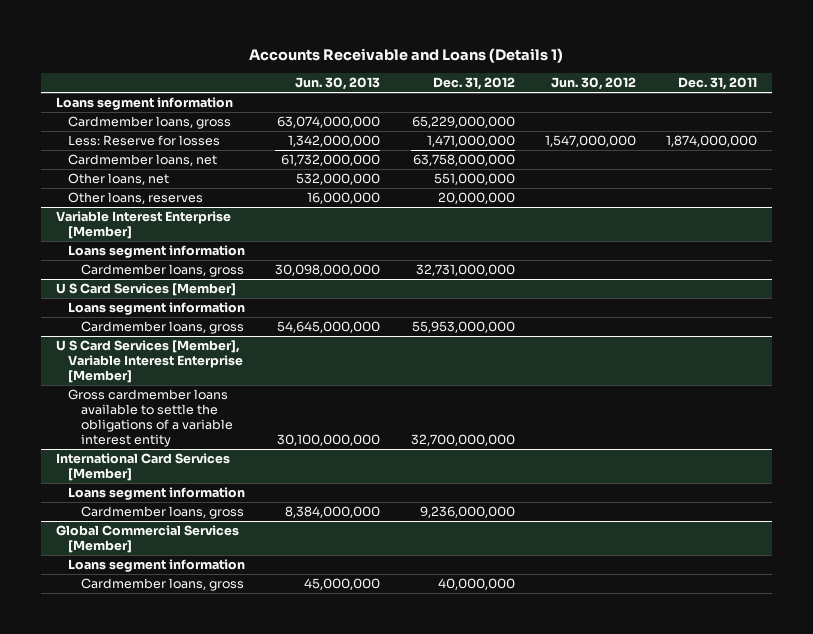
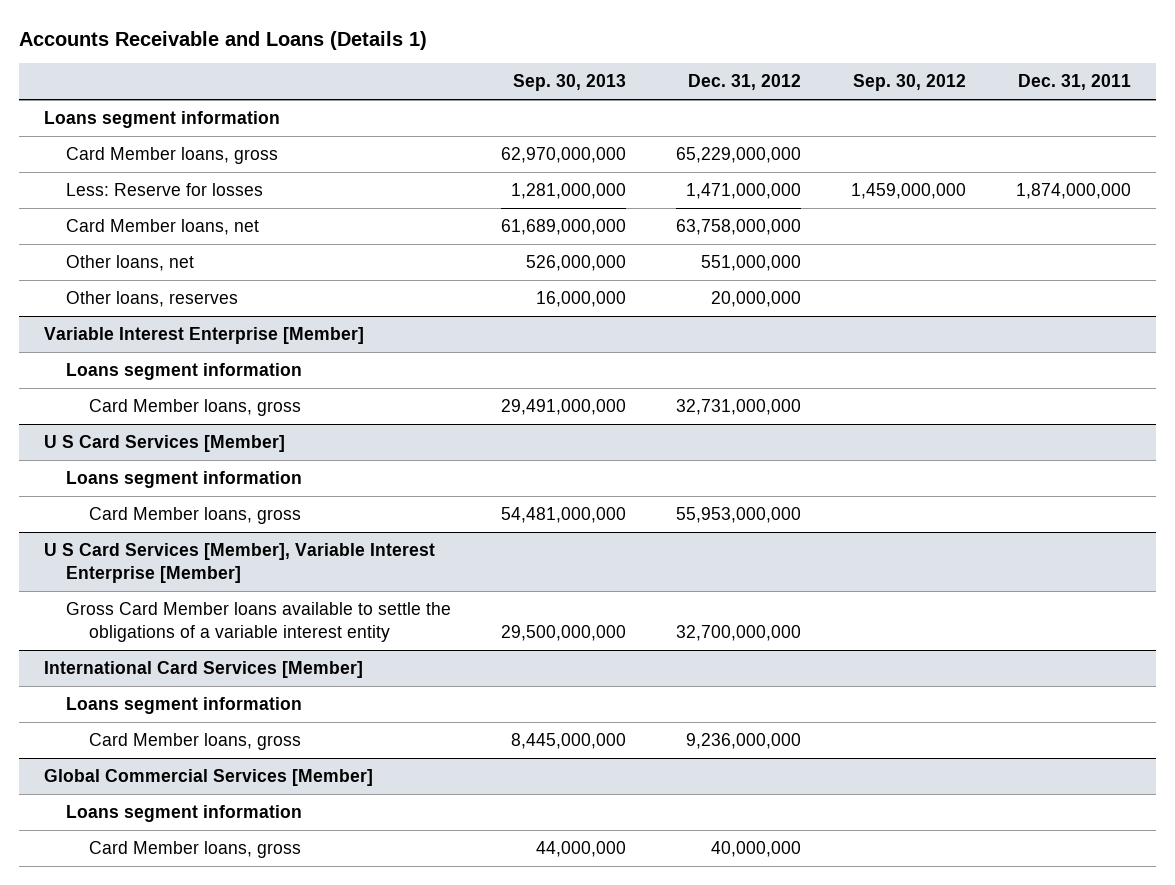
[295,77,381,91] Jun. 30, 2013 -> none
[550,77,636,91] Jun. 30, 2012 -> none
none -> [513,74,627,92] Sep. 30, 2013
none -> [853,74,967,92] Sep. 30, 2012
[68,116,232,130] Cardmember loans, gross -> [66,147,279,165] Card Member loans, gross
[68,154,218,167] Cardmember loans, net -> [66,219,260,236] Card Member loans, net
[80,264,244,278] Cardmember loans, gross -> [88,399,301,417] Card Member loans, gross
[80,321,244,335] Cardmember loans, gross -> [88,507,301,525] Card Member loans, gross
[68,389,233,447] Gross cardmember loans available to settle the obligations of a variable interest entity -> [66,602,452,642] Gross Card Member loans available to settle the obligations of a variable interest entity
[80,506,244,520] Cardmember loans, gross -> [88,733,301,751] Card Member loans, gross
[80,578,244,592] Cardmember loans, gross -> [88,841,301,859] Card Member loans, gross

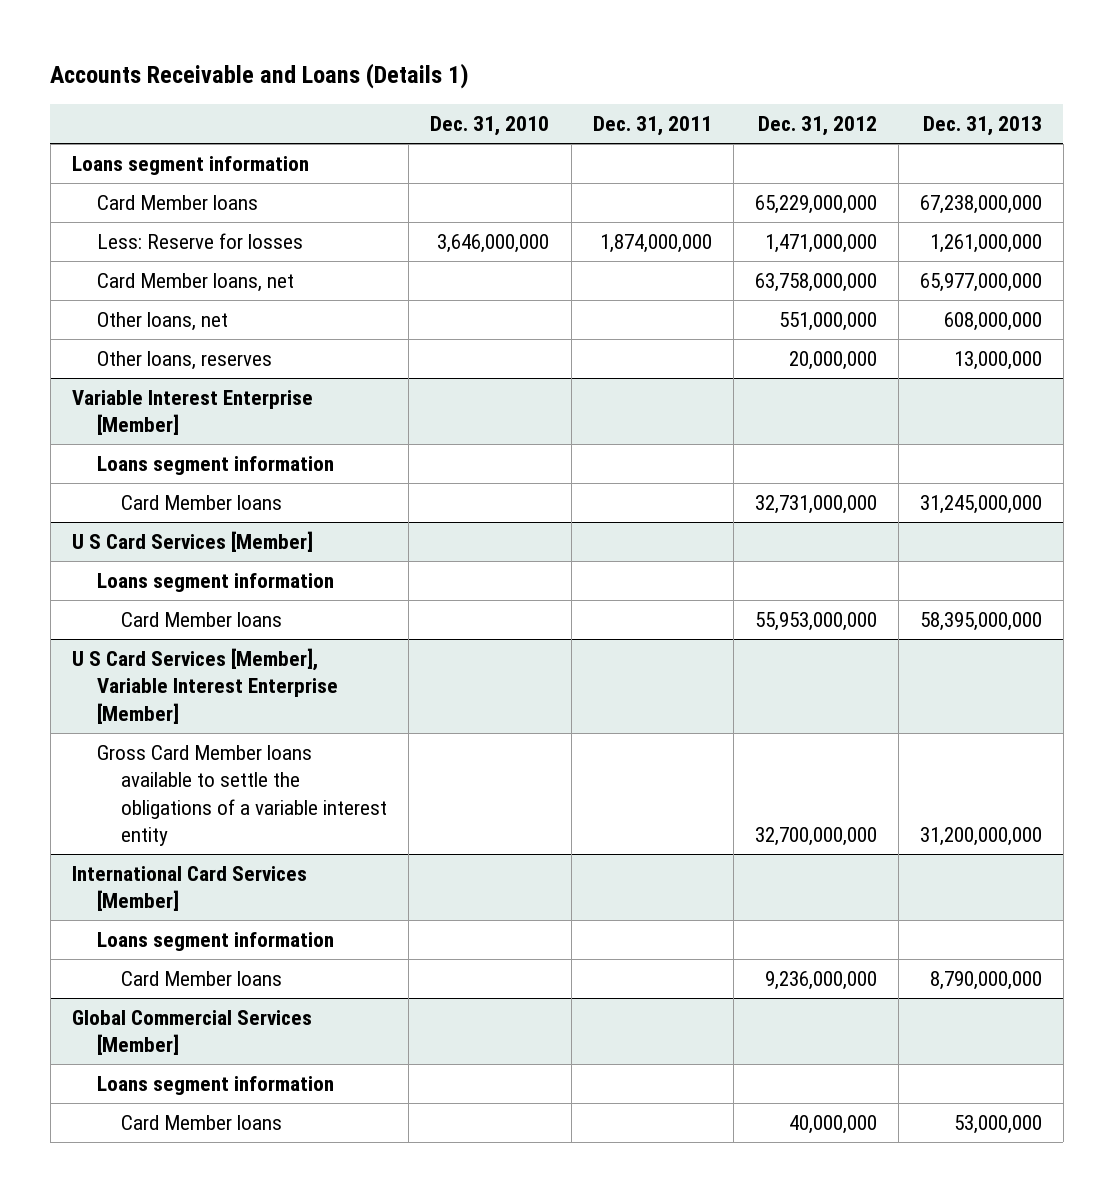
[513,74,627,92] Sep. 30, 2013 -> none
[853,74,967,92] Sep. 30, 2012 -> none
none -> [430,116,550,137] Dec. 31, 2010
none -> [922,116,1042,137] Dec. 31, 2013
[66,147,279,165] Card Member loans, gross -> [96,195,258,211] Card Member loans
[88,399,301,417] Card Member loans, gross -> [121,495,283,511] Card Member loans
[88,507,301,525] Card Member loans, gross -> [121,612,283,628] Card Member loans
[88,733,301,751] Card Member loans, gross -> [121,971,283,987] Card Member loans
[88,841,301,859] Card Member loans, gross -> [121,1115,283,1131] Card Member loans

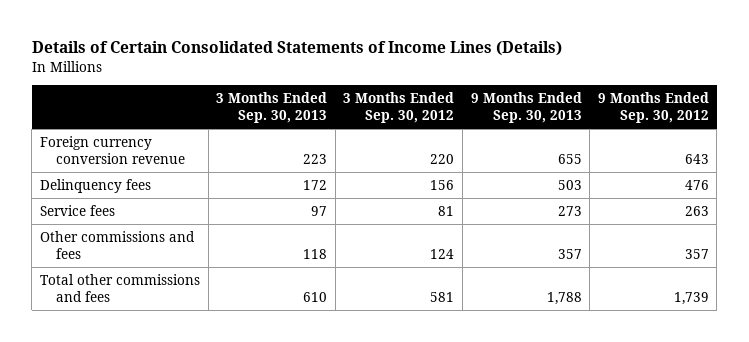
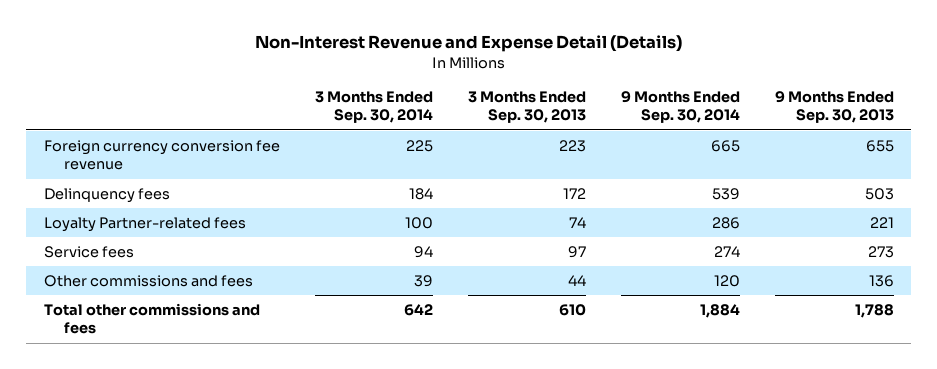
[31,41,562,57] Details of Certain Consolidated Statements of Income Lines (Details) -> [254,35,682,53] Non-Interest Revenue and Expense Detail (Details)
[343,92,455,124] 3 Months Ended Sep. 30, 2012 -> none
[597,92,709,124] 9 Months Ended Sep. 30, 2012 -> none
none -> [314,91,433,124] 3 Months Ended Sep. 30, 2014
none -> [620,91,740,124] 9 Months Ended Sep. 30, 2014
[39,135,185,164] Foreign currency conversion revenue -> [43,139,280,171] Foreign currency conversion fee revenue
none -> [43,216,246,232] Loyalty Partner-related fees
[303,248,328,259] 118 -> [567,274,586,286] 44
[557,248,582,259] 357 -> [868,274,894,287] 136

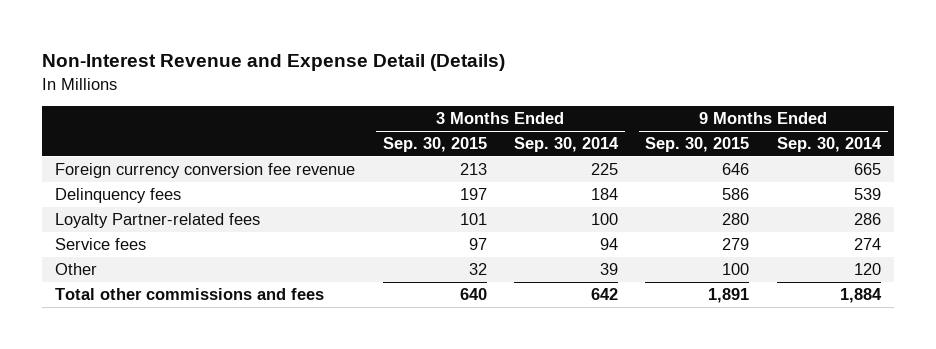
[467,91,586,124] 3 Months Ended Sep. 30, 2013 -> none
[774,91,894,124] 9 Months Ended Sep. 30, 2013 -> none
none -> [382,137,487,153] Sep. 30, 2015
none -> [645,137,750,153] Sep. 30, 2015
[43,274,253,287] Other commissions and fees -> [55,263,98,276] Other

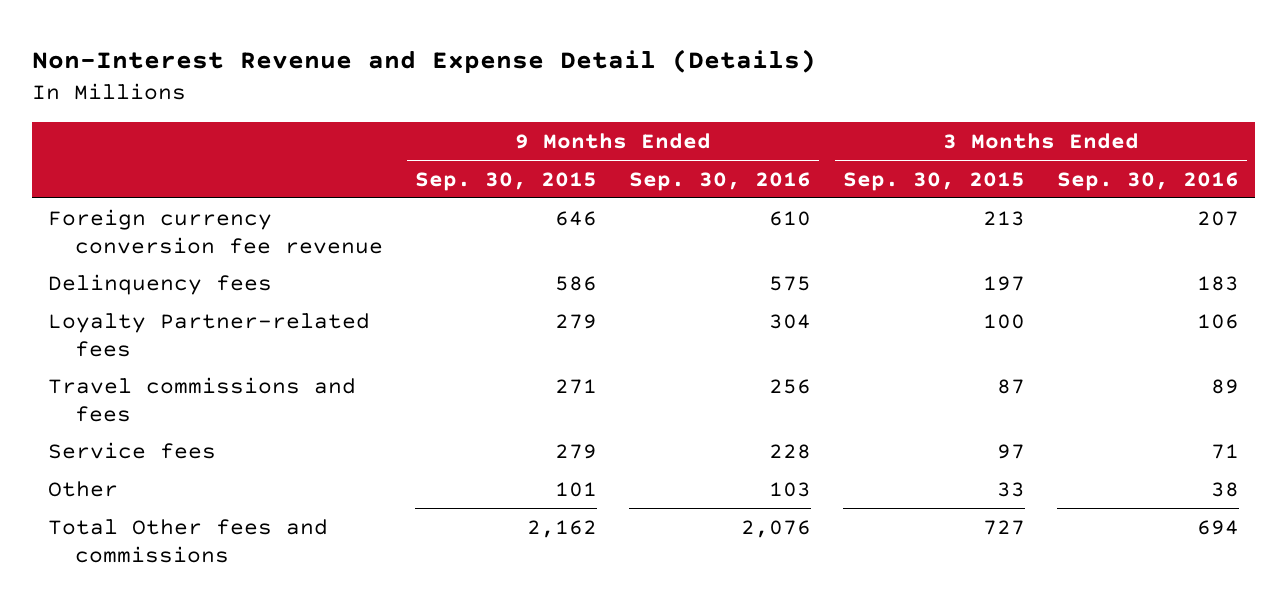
[514,137,620,153] Sep. 30, 2014 -> none
[776,137,882,153] Sep. 30, 2014 -> none
none -> [628,171,811,191] Sep. 30, 2016
none -> [1057,171,1240,191] Sep. 30, 2016
[459,213,487,226] 101 -> [983,313,1026,329] 100
[722,213,750,226] 280 -> [554,313,597,329] 279
none -> [48,376,357,422] Travel commissions and fees
[468,263,487,276] 32 -> [997,481,1026,497] 33
[722,263,750,276] 100 -> [554,481,597,497] 101
[55,288,325,301] Total other commissions and fees -> [48,518,329,563] Total Other fees and commissions
[459,288,487,301] 640 -> [983,519,1026,535] 727
[708,288,750,304] 1,891 -> [526,519,597,538] 2,162

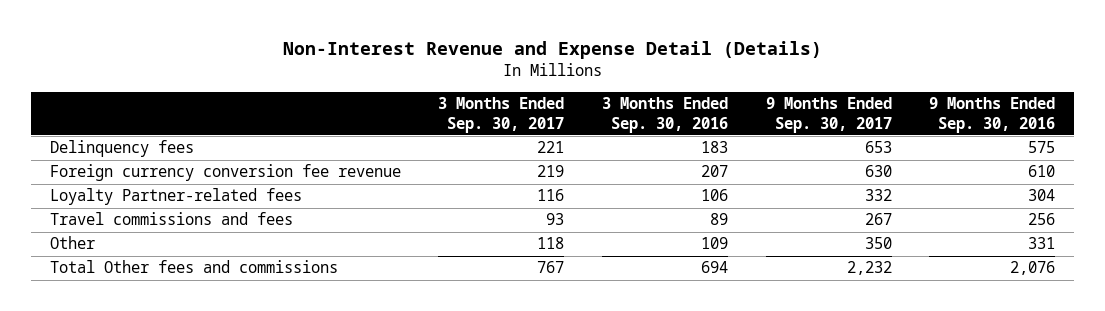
[414,171,597,191] Sep. 30, 2015 -> none
[843,171,1026,191] Sep. 30, 2015 -> none
none -> [438,97,565,133] 3 Months Ended Sep. 30, 2017
none -> [765,97,892,133] 9 Months Ended Sep. 30, 2017
[48,208,383,254] Foreign currency conversion fee revenue -> [49,164,401,182] Foreign currency conversion fee revenue
[48,441,217,459] Service fees -> none
[768,481,811,497] 103 -> [1028,237,1056,250] 331
[1211,481,1240,497] 38 -> [701,237,729,250] 109

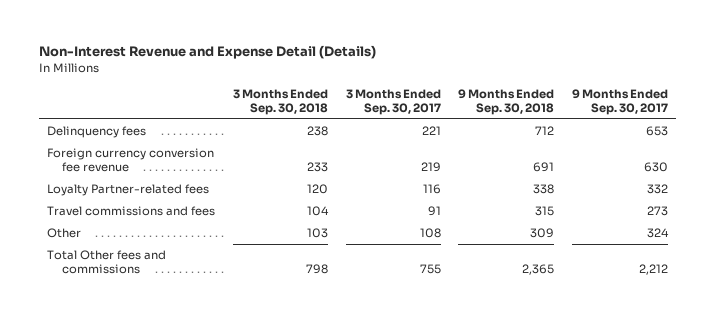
[602,97,729,133] 3 Months Ended Sep. 30, 2016 -> none
[929,97,1056,133] 9 Months Ended Sep. 30, 2016 -> none
none -> [233,89,329,115] 3 Months Ended Sep. 30, 2018
none -> [458,89,555,115] 9 Months Ended Sep. 30, 2018
[546,213,565,226] 93 -> [427,206,441,217] 91
[864,213,892,226] 267 -> [646,206,668,217] 273
[537,237,565,250] 118 -> [419,228,441,239] 108
[864,237,892,250] 350 -> [646,228,669,239] 324
[537,261,565,274] 767 -> [419,263,441,274] 755
[846,261,892,276] 2,232 -> [638,263,668,275] 2,212

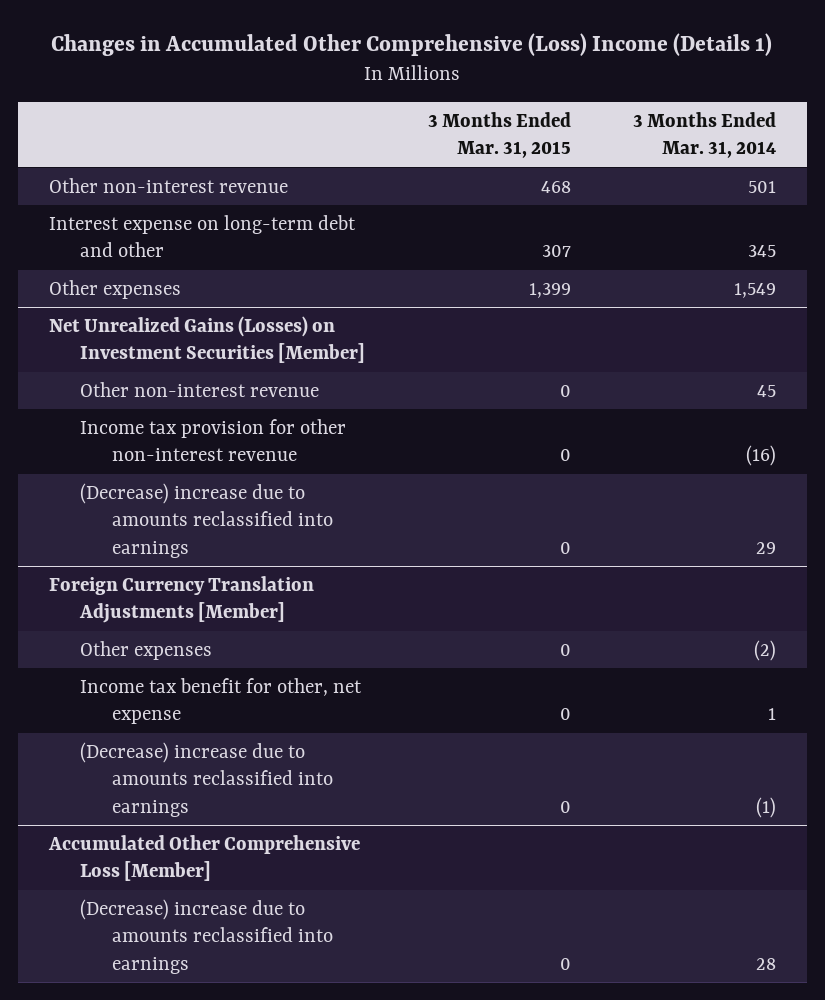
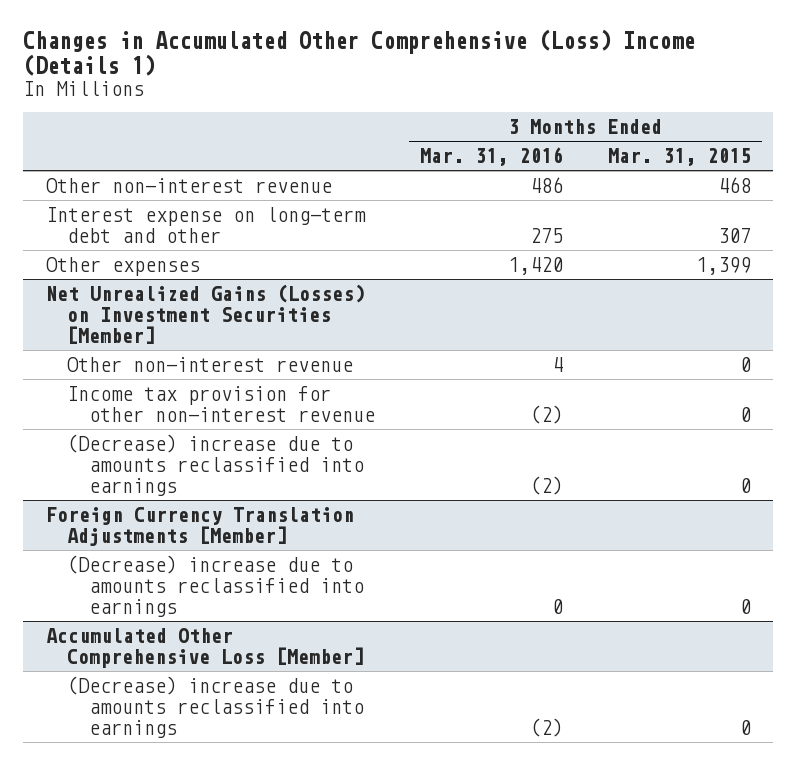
[632,111,776,159] 3 Months Ended Mar. 31, 2014 -> none
none -> [419,147,563,167] Mar. 31, 2016
[80,640,213,660] Other expenses -> none
[80,677,363,725] Income tax benefit for other, net expense -> none

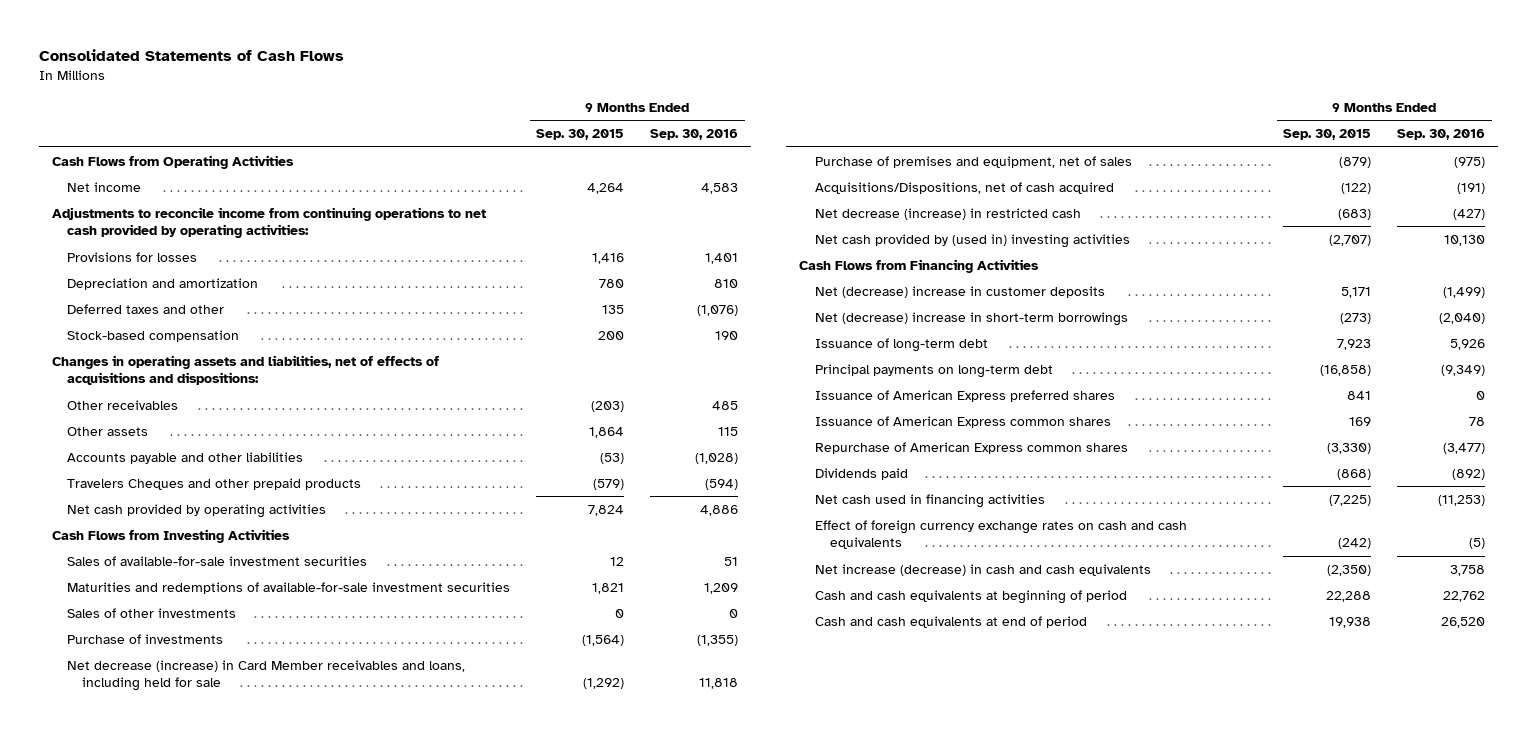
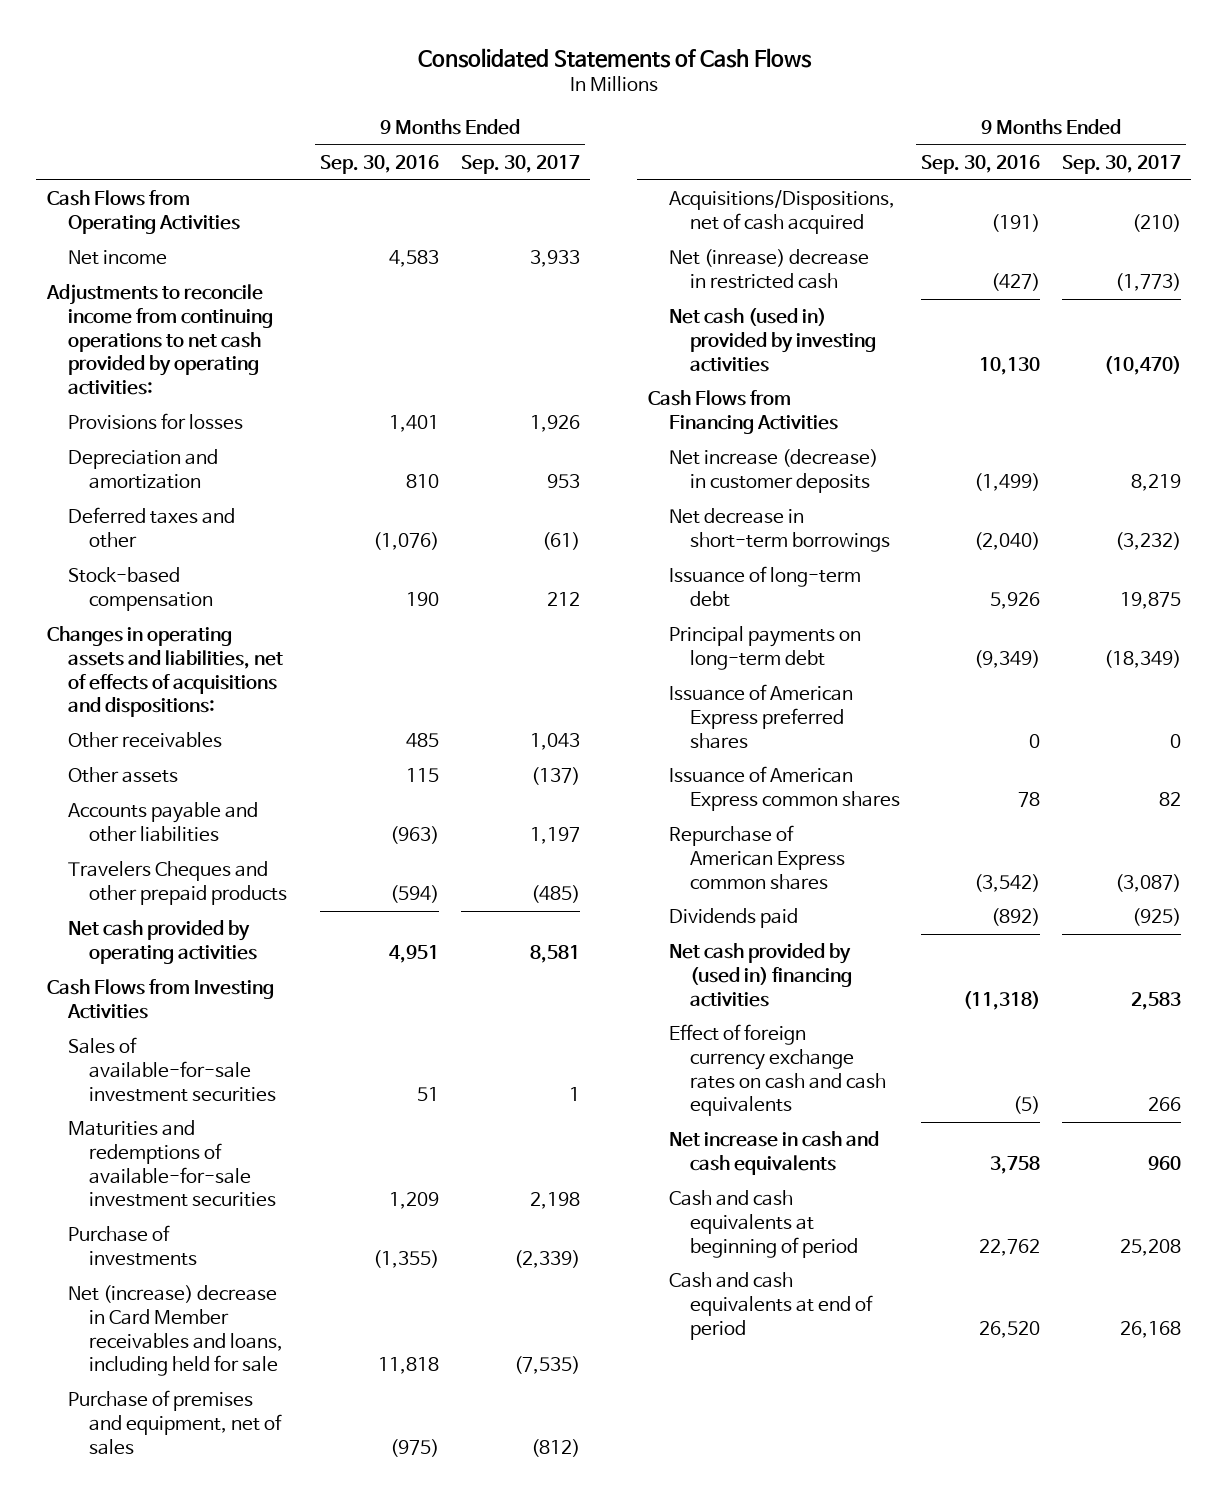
[536,129,625,141] Sep. 30, 2015 -> none
none -> [460,155,580,175] Sep. 30, 2017
[695,452,739,464] (1,028) -> [390,825,440,844] (963)
[700,504,739,516] 4,886 -> [389,944,440,963] 4,951
[67,607,237,618] Sales of other investments -> none
[67,659,466,692] Net decrease (increase) in Card Member receivables and loans, including held for sale -> [67,1285,283,1377] Net (increase) decrease in Card Member receivables and loans, including held for sale
[814,207,1081,220] Net decrease (increase) in restricted cash -> [668,249,869,289] Net (inrease) decrease in restricted cash
[814,233,1130,248] Net cash provided by (used in) investing activities -> [668,308,876,372] Net cash (used in) provided by investing activities
[814,285,1105,298] Net (decrease) increase in customer deposits -> [668,449,878,493] Net increase (decrease) in customer deposits
[814,311,1128,326] Net (decrease) increase in short-term borrowings -> [668,508,890,552] Net decrease in short-term borrowings
[1443,442,1486,454] (3,477) -> [974,873,1041,892] (3,542)
[814,493,1045,508] Net cash used in financing activities -> [668,943,852,1007] Net cash provided by (used in) financing activities
[1438,494,1486,506] (11,253) -> [963,990,1041,1010] (11,318)
[814,563,1151,576] Net increase (decrease) in cash and cash equivalents -> [668,1131,879,1175] Net increase in cash and cash equivalents

